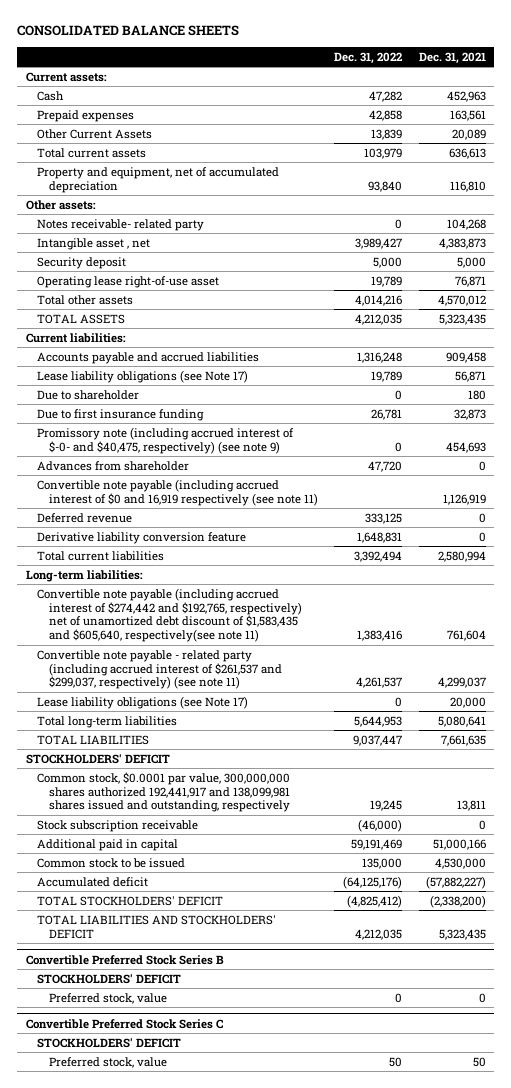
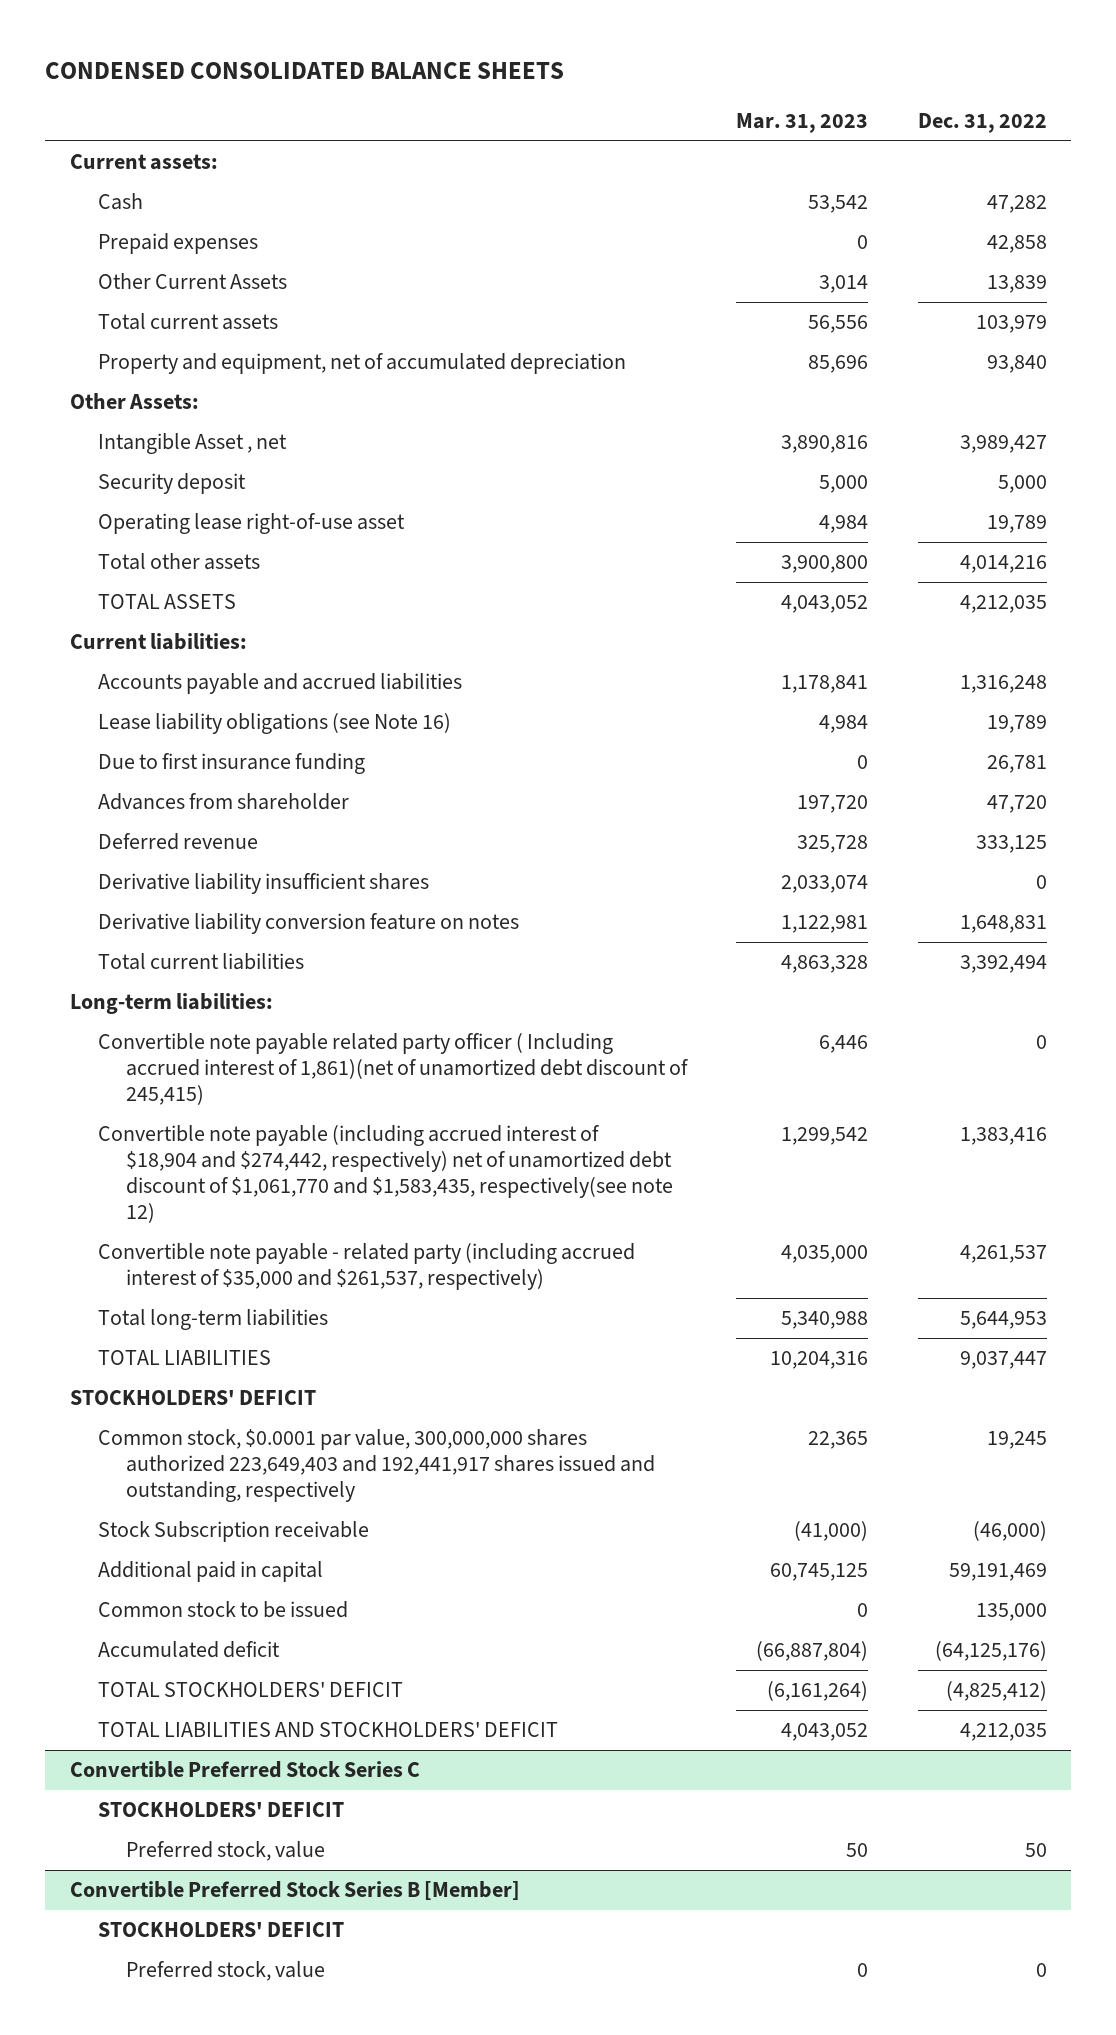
[17,25,240,37] CONSOLIDATED BALANCE SHEETS -> [44,61,564,79] CONDENSED CONSOLIDATED BALANCE SHEETS
[418,51,486,64] Dec. 31, 2021 -> none
none -> [736,113,869,134] Mar. 31, 2023
[37,218,205,231] Notes receivable- related party -> none
[25,199,96,210] Other assets: -> [69,393,199,410] Other Assets:
[37,237,151,250] Intangible asset , net -> [97,433,287,455] Intangible Asset , net
[37,389,140,400] Due to shareholder -> none
[37,369,249,383] Lease liability obligations (see Note 17) -> [97,713,451,735] Lease liability obligations (see Note 16)
[37,426,295,454] Promissory note (including accrued interest of $-0- and $40,475, respectively) (see note 9) -> none
[37,478,319,506] Convertible note payable (including accrued interest of $0 and 16,919 respectively (see note 11) -> none
none -> [97,873,429,895] Derivative liability insufficient shares
[37,531,247,544] Derivative liability conversion feature -> [97,913,519,935] Derivative liability conversion feature on notes
[37,695,249,709] Lease liability obligations (see Note 17) -> none
[37,587,303,643] Convertible note payable (including accrued interest of $274,442 and $192,765, respectively) net of unamortized debt discount of $1,583,435 and $605,640, respectively(see note 11) -> [97,1033,689,1106] Convertible note payable related party officer ( Including accrued interest of 1,861)(net of unamortized debt discount of 245,415)
[357,630,403,642] 1,383,416 -> [1035,1035,1047,1050] 0
none -> [97,1125,673,1224] Convertible note payable (including accrued interest of $18,904 and $274,442, respectively) net of unamortized debt discount of $1,061,770 and $1,583,435, respectively(see note 12)
[37,649,283,690] Convertible note payable - related party (including accrued interest of $261,537 and $299,037, respectively) (see note 11) -> [97,1243,635,1291] Convertible note payable - related party (including accrued interest of $35,000 and $261,537, respectively)
[37,771,291,813] Common stock, $0.0001 par value, 300,000,000 shares authorized 192,441,917 and 138,099,981 shares issued and outstanding, respectively -> [97,1429,655,1503] Common stock, $0.0001 par value, 300,000,000 shares authorized 223,649,403 and 192,441,917 shares issued and outstanding, respectively
[37,819,199,832] Stock subscription receivable -> [97,1521,369,1543] Stock Subscription receivable
[25,954,224,965] Convertible Preferred Stock Series B -> none
[37,973,182,984] STOCKHOLDERS' DEFICIT -> none
[49,992,168,1004] Preferred stock, value -> none
none -> [69,1881,520,1901] Convertible Preferred Stock Series B [Member]
none -> [97,1922,344,1938] STOCKHOLDERS' DEFICIT
none -> [125,1961,325,1982] Preferred stock, value

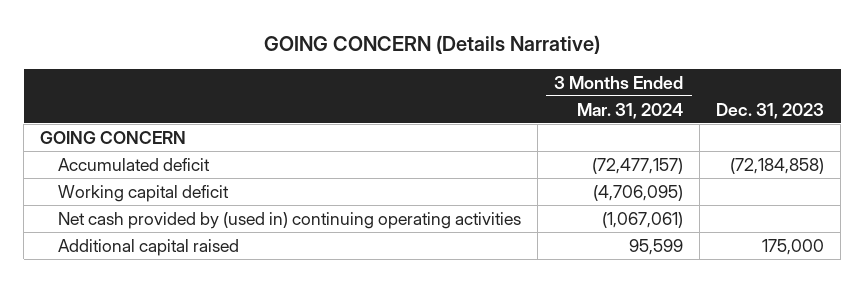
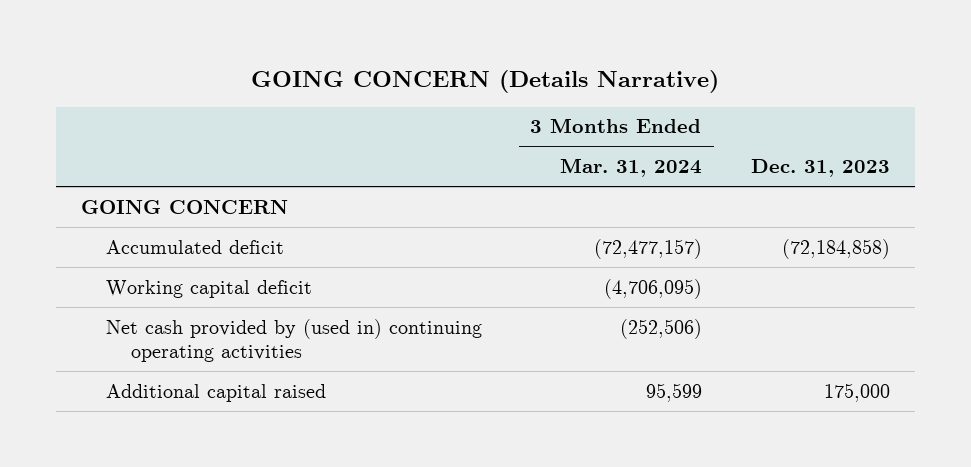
[602,211,684,228] (1,067,061) -> [619,318,702,339] (252,506)

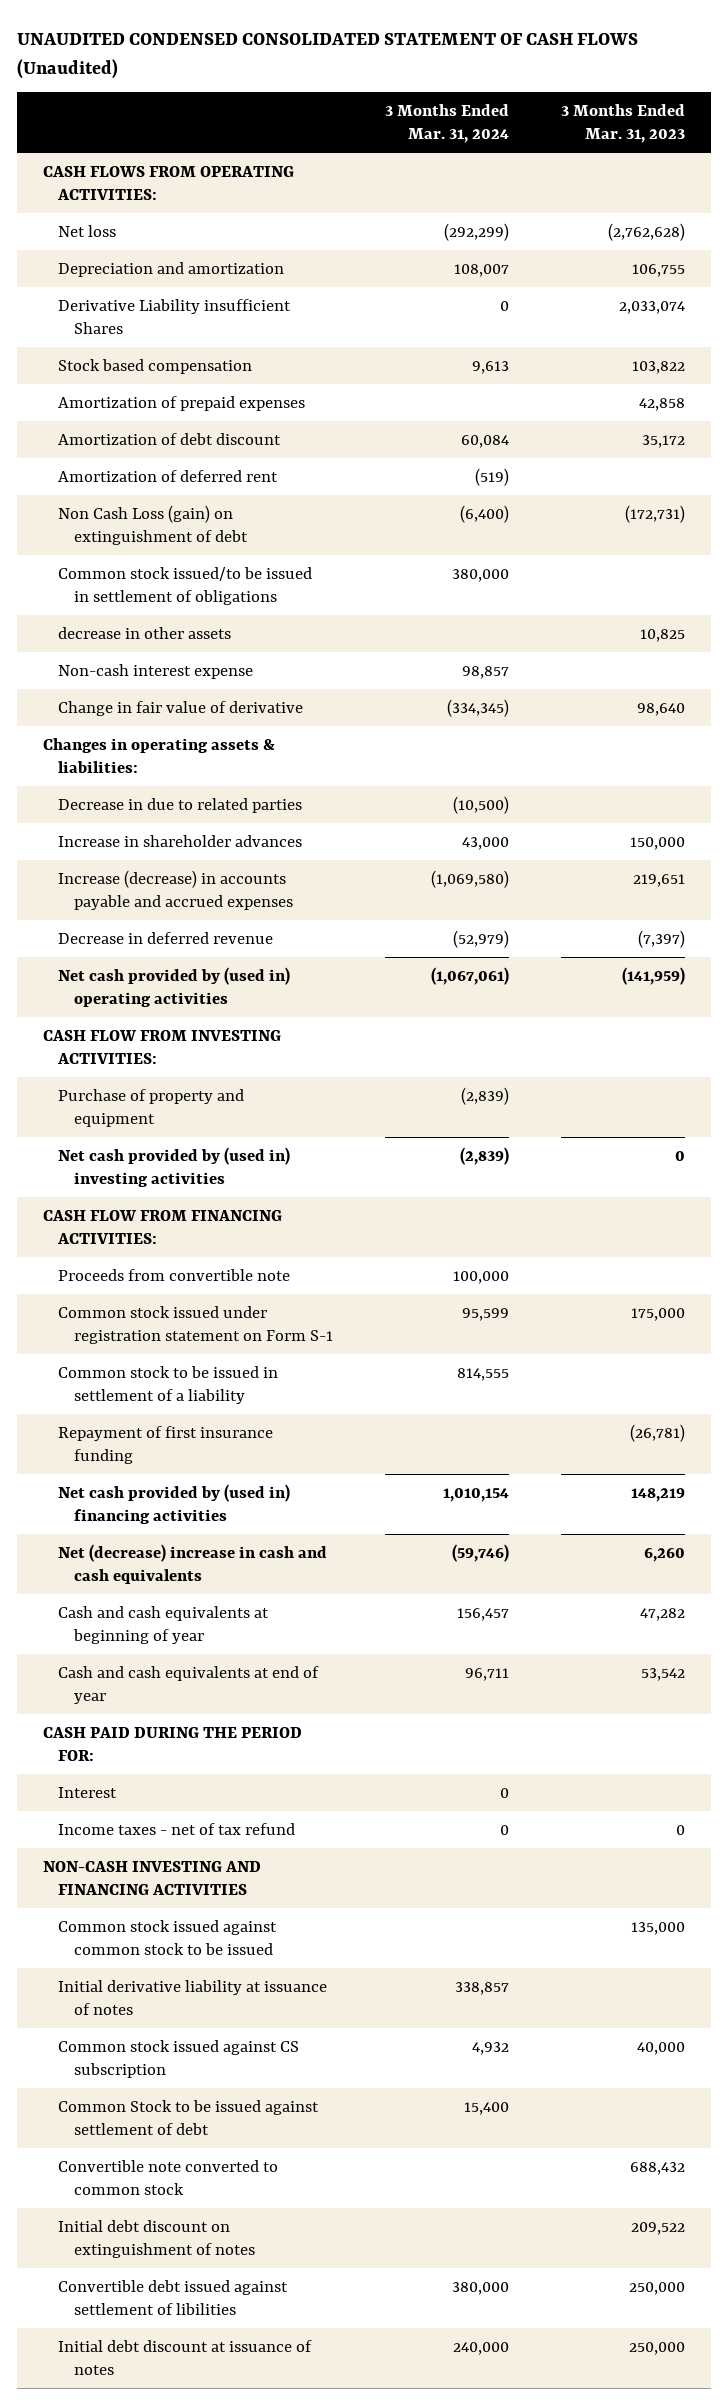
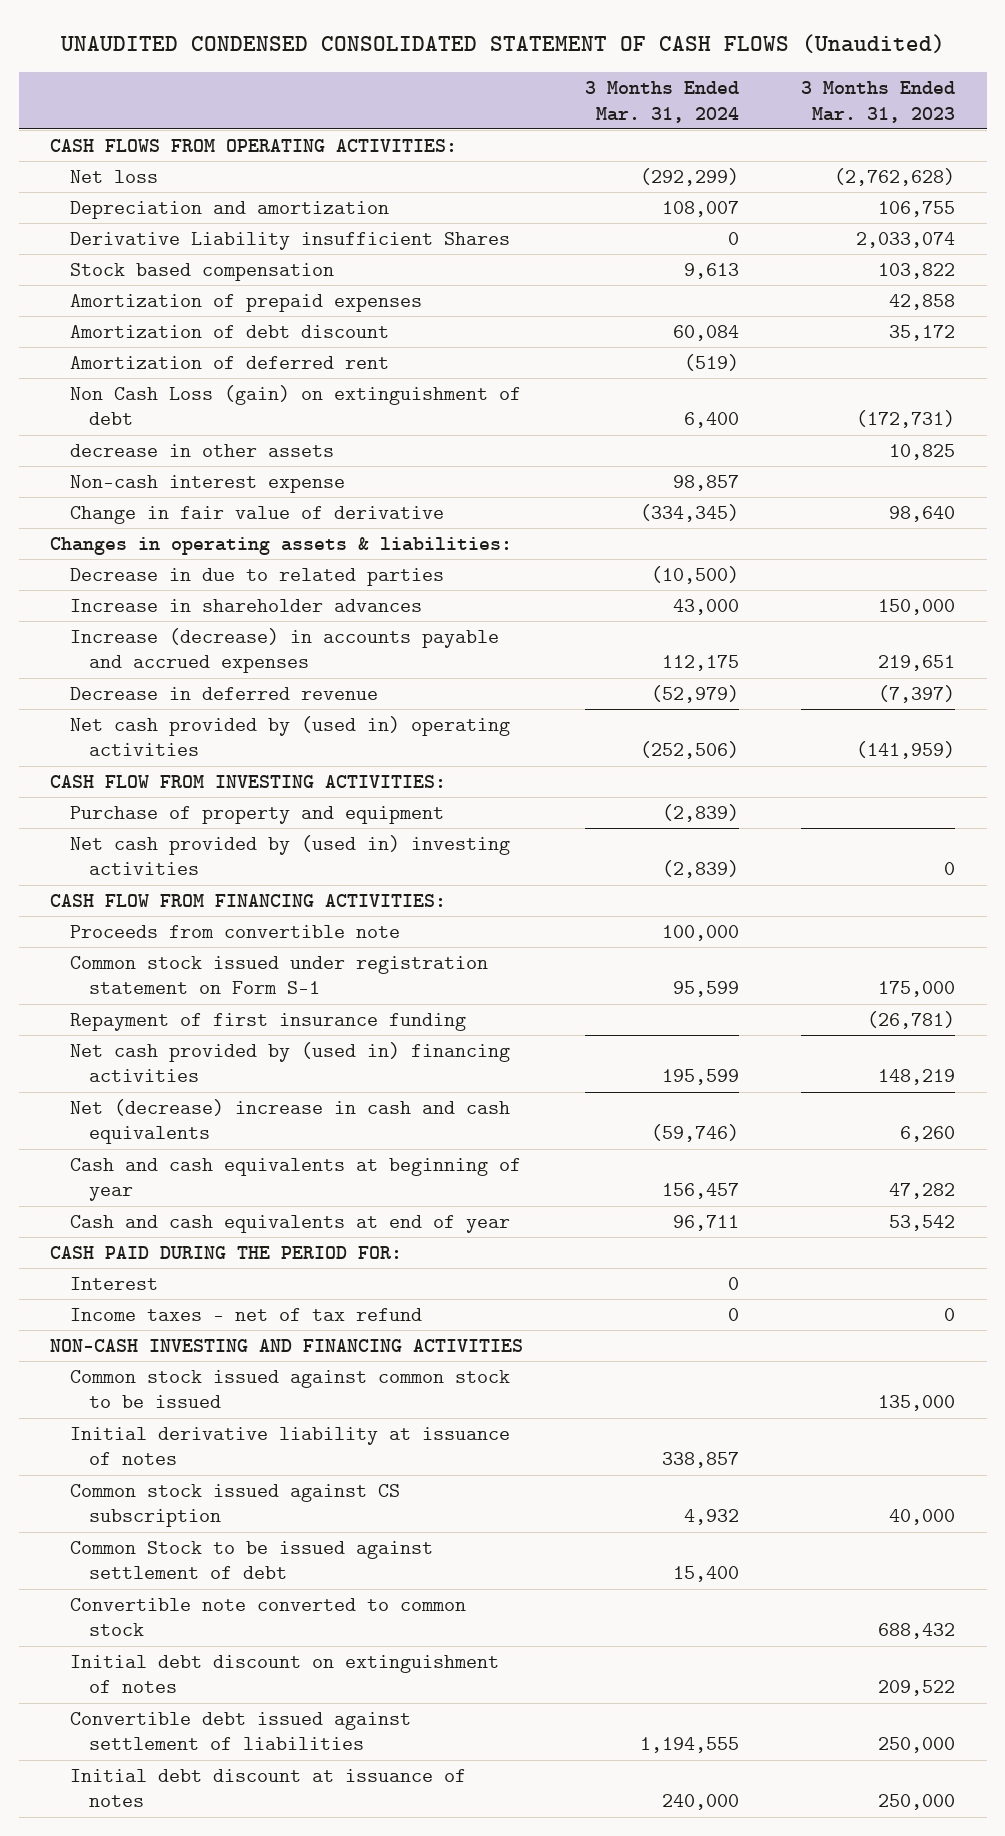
[58,566,313,605] Common stock issued/to be issued in settlement of obligations -> none
[460,504,510,523] (6,400) -> [684,412,740,429] 6,400
[431,869,510,888] (1,069,580) -> [662,655,740,672] 112,175
[431,966,510,985] (1,067,061) -> [640,741,740,760] (252,506)
[58,1365,279,1404] Common stock to be issued in settlement of a liability -> none
[443,1487,510,1502] 1,010,154 -> [662,1069,740,1086] 195,599
[58,2279,289,2315] Convertible debt issued against settlement of libilities -> [69,1711,411,1751] Convertible debt issued against settlement of liabilities
[452,2281,510,2295] 380,000 -> [640,1737,740,1754] 1,194,555

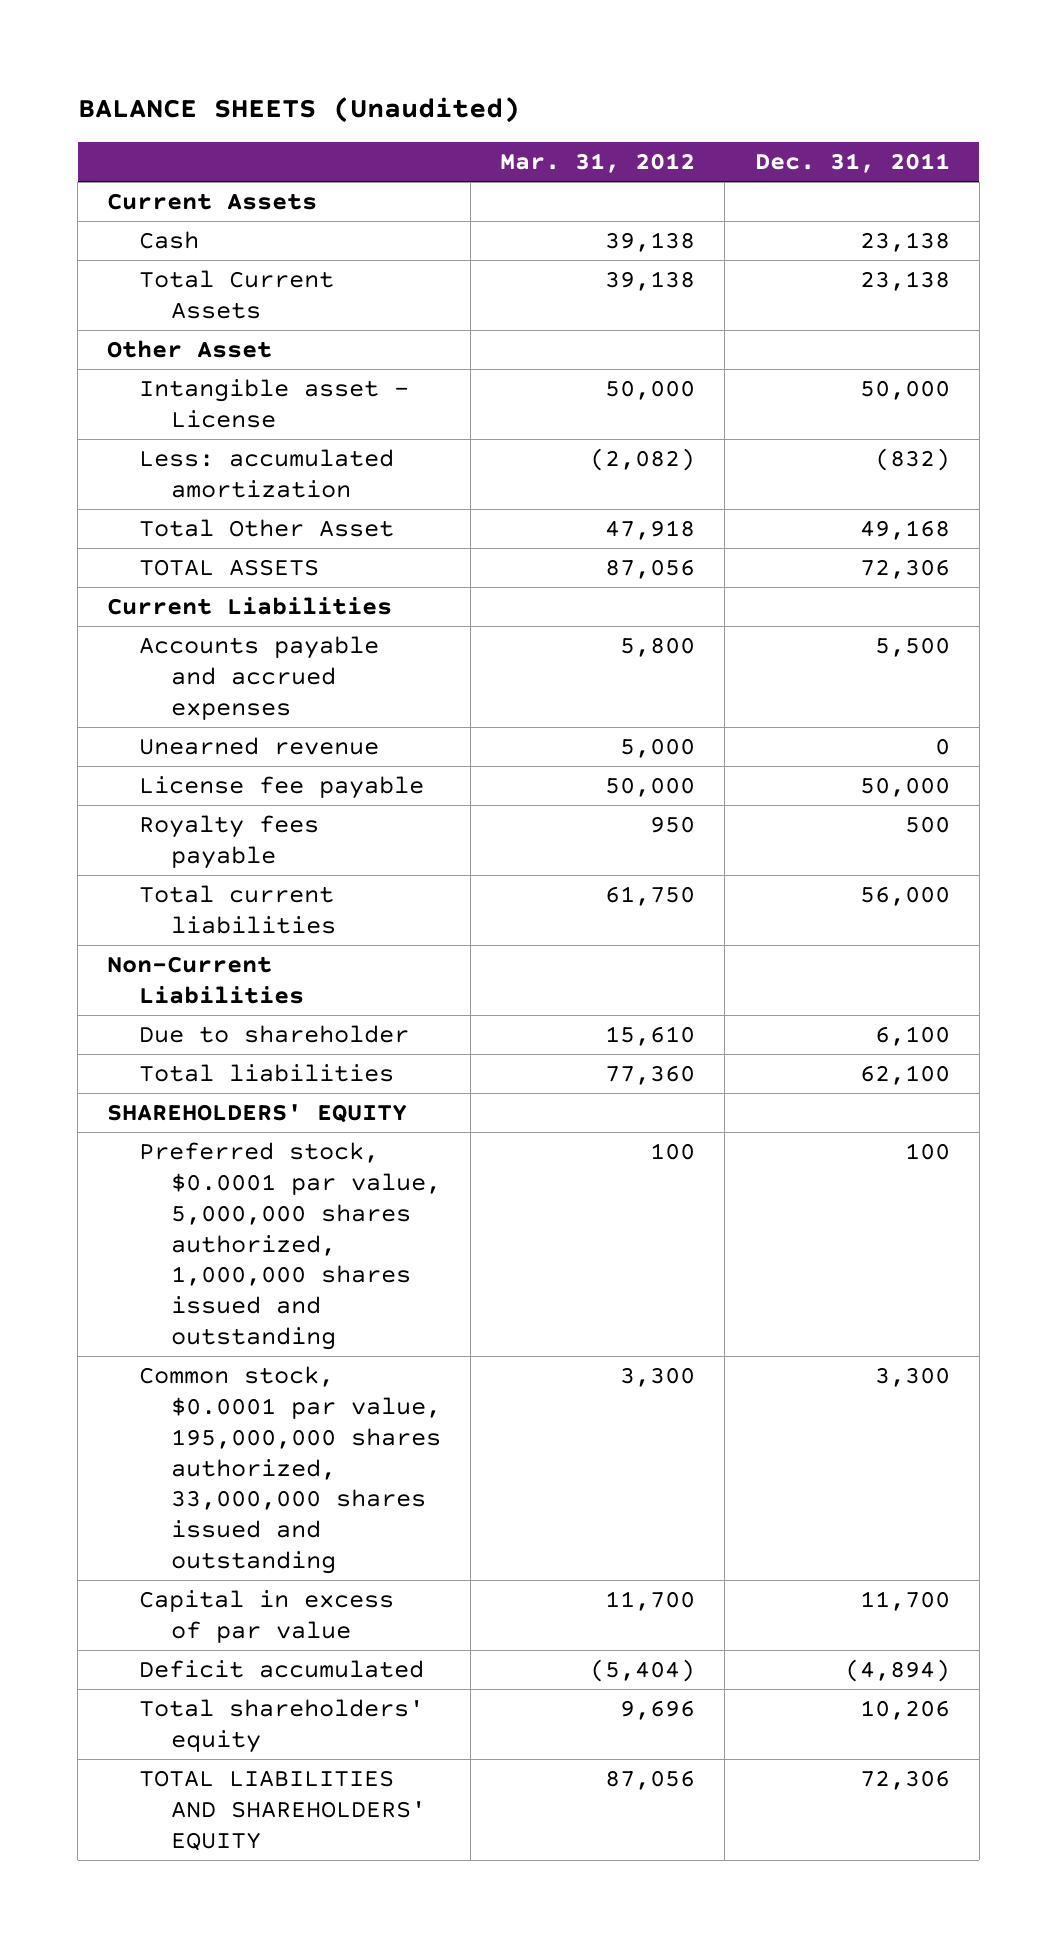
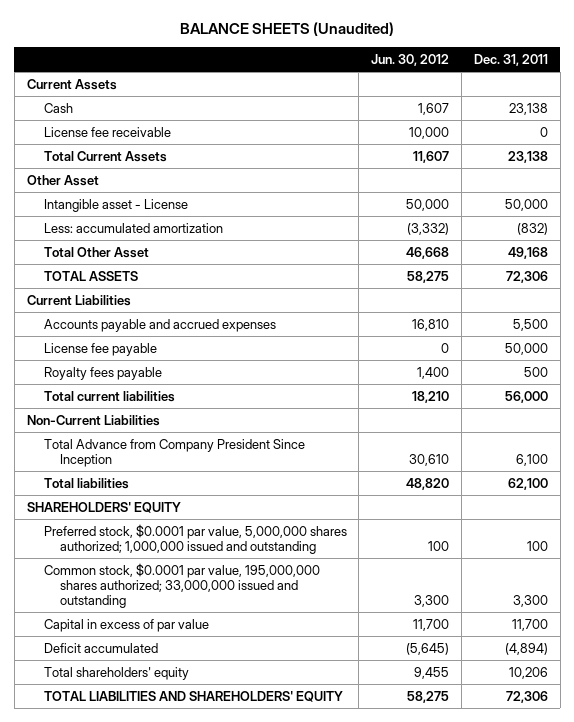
[500,153,696,174] Mar. 31, 2012 -> none
none -> [371,53,450,66] Jun. 30, 2012
none -> [43,126,171,137] License fee receivable
[139,736,380,755] Unearned revenue -> none
[139,1024,410,1043] Due to shareholder -> [43,438,305,467] Total Advance from Company President Since Inception
[139,1141,442,1351] Preferred stock, $0.0001 par value, 5,000,000 shares authorized, 1,000,000 shares issued and outstanding -> [43,523,347,554] Preferred stock, $0.0001 par value, 5,000,000 shares authorized; 1,000,000 issued and outstanding
[139,1365,442,1575] Common stock, $0.0001 par value, 195,000,000 shares authorized, 33,000,000 shares issued and outstanding -> [43,562,320,609] Common stock, $0.0001 par value, 195,000,000 shares authorized; 33,000,000 issued and outstanding

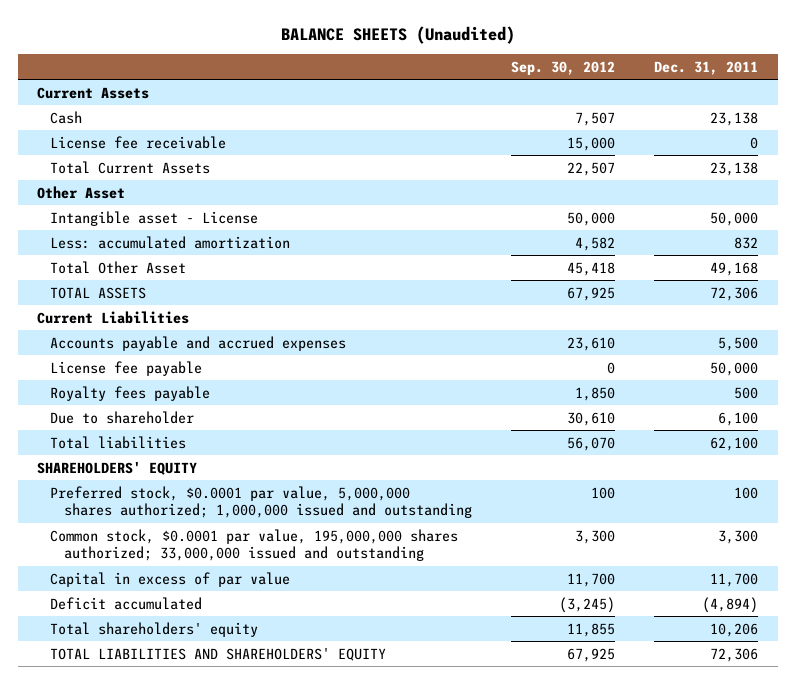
[371,53,450,66] Jun. 30, 2012 -> none
none -> [511,60,616,75] Sep. 30, 2012
[516,222,548,235] (832) -> [734,236,759,249] 832
[43,390,175,402] Total current liabilities -> none
[26,414,160,426] Non-Current Liabilities -> none
[43,438,305,467] Total Advance from Company President Since Inception -> none
none -> [50,410,195,424] Due to shareholder

